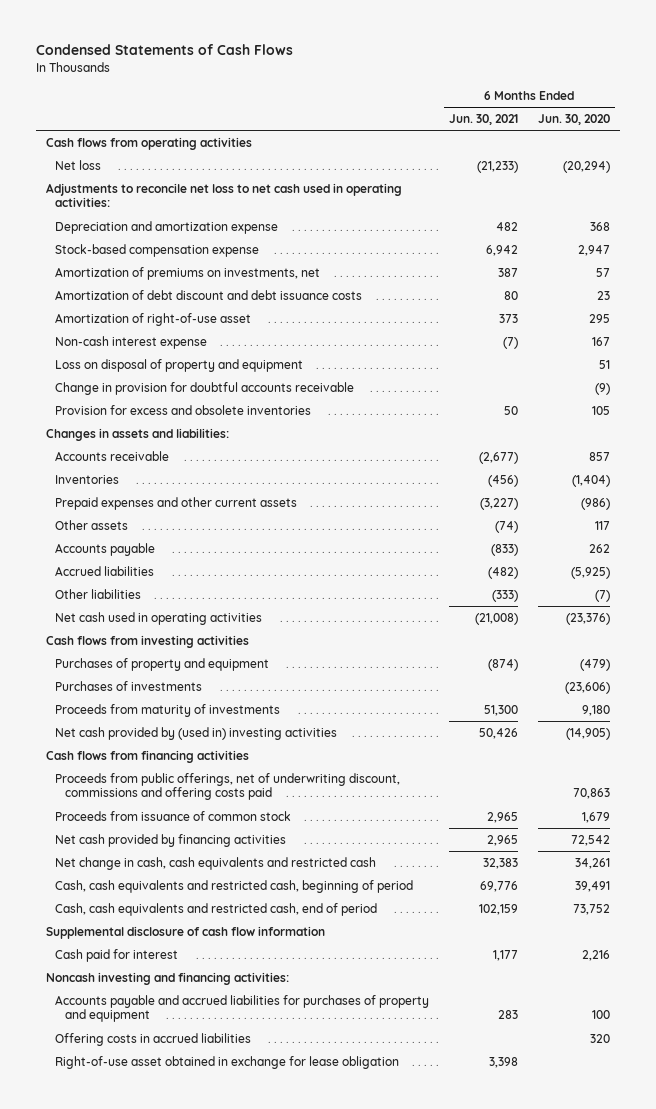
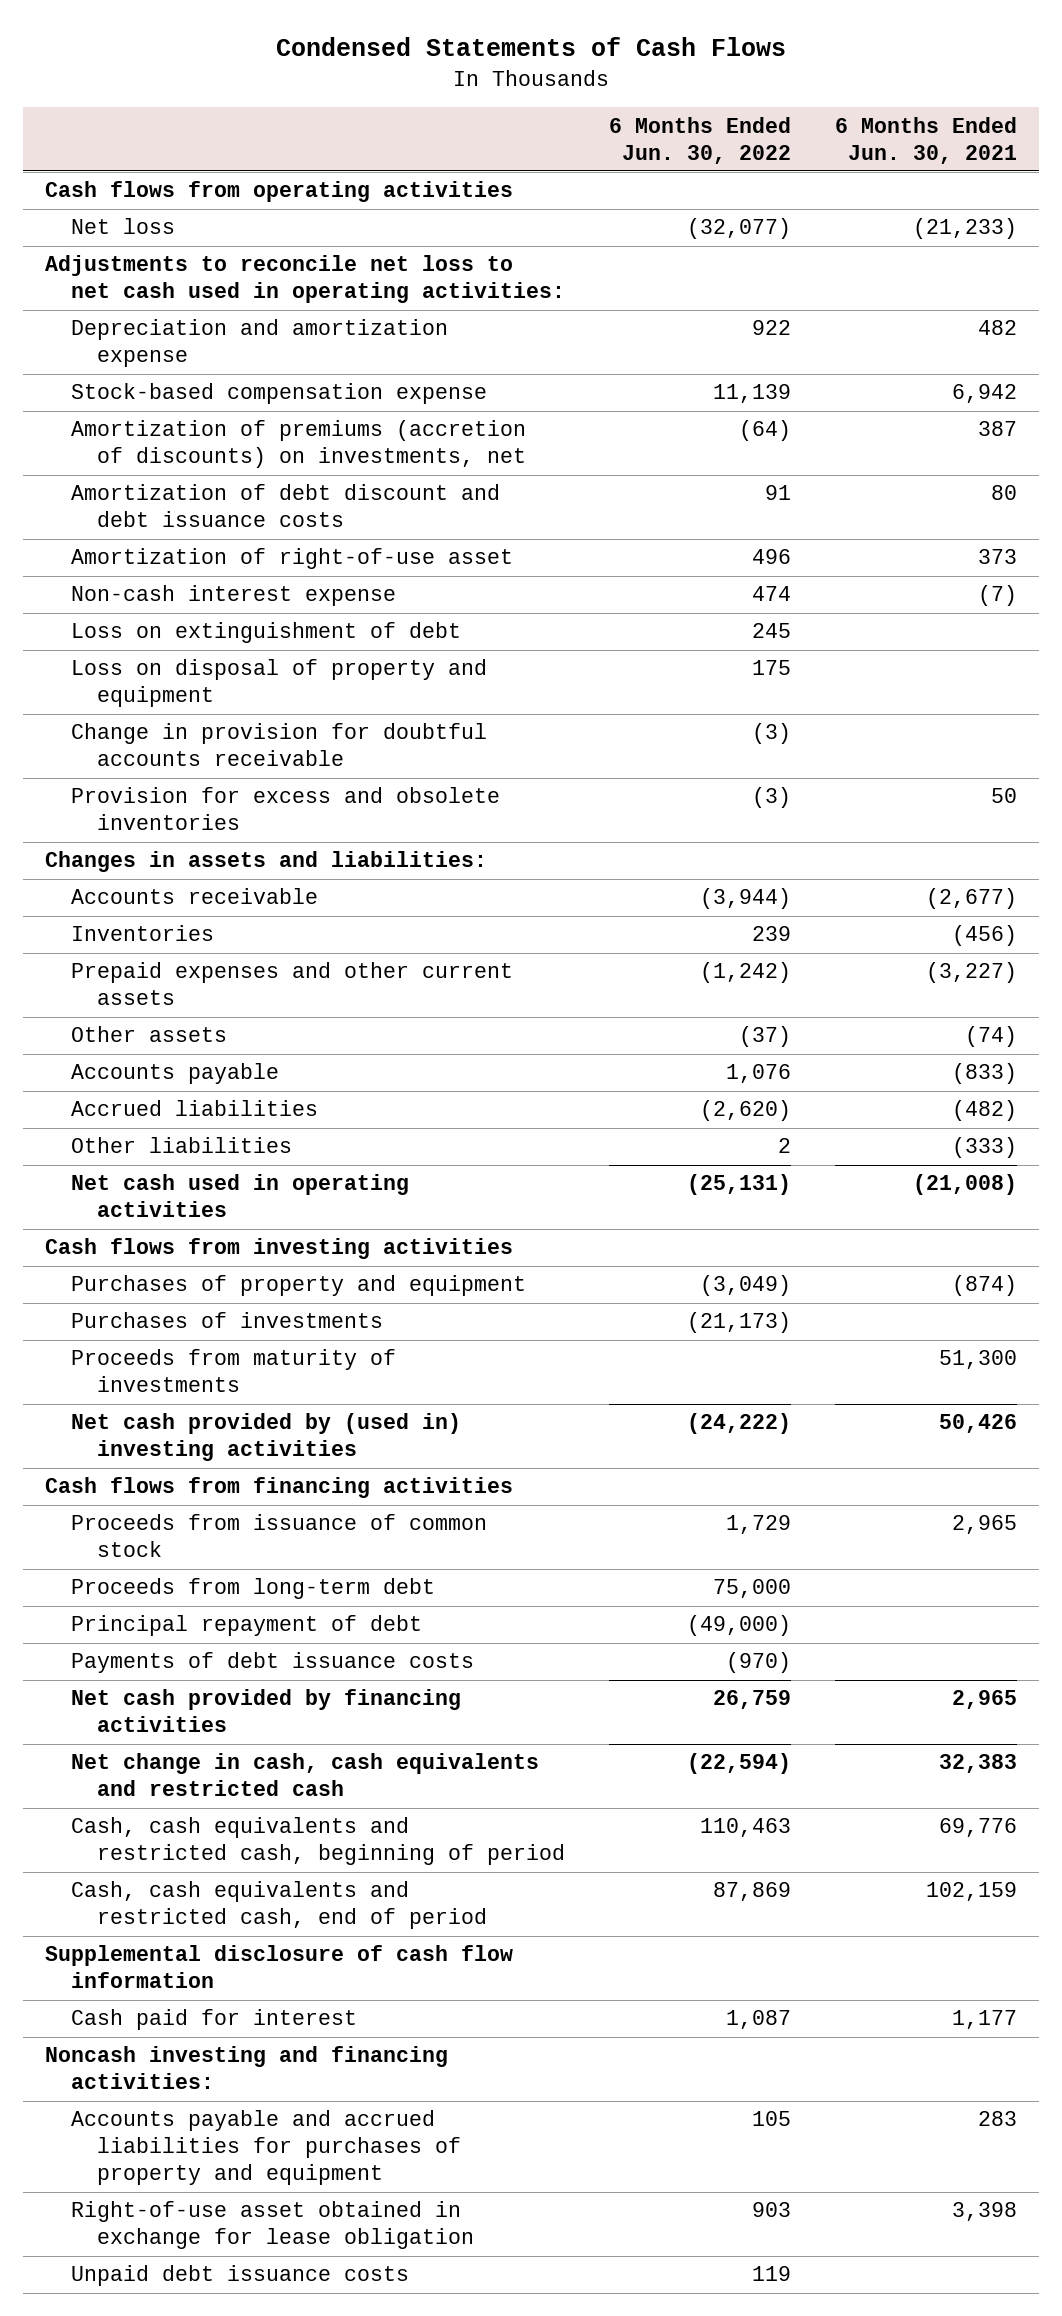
[537,114,610,126] Jun. 30, 2020 -> none
none -> [608,116,791,164] 6 Months Ended Jun. 30, 2022
[55,266,321,280] Amortization of premiums on investments, net -> [70,420,526,469] Amortization of premiums (accretion of discounts) on investments, net
none -> [70,622,461,644] Loss on extinguishment of debt
[55,772,401,801] Proceeds from public offerings, net of underwriting discount, commissions and offering costs paid -> none
none -> [70,1578,435,1600] Proceeds from long-term debt
none -> [70,1615,422,1637] Principal repayment of debt
none -> [70,1652,474,1674] Payments of debt issuance costs
[55,1032,252,1046] Offering costs in accrued liabilities -> none
none -> [70,2265,409,2287] Unpaid debt issuance costs

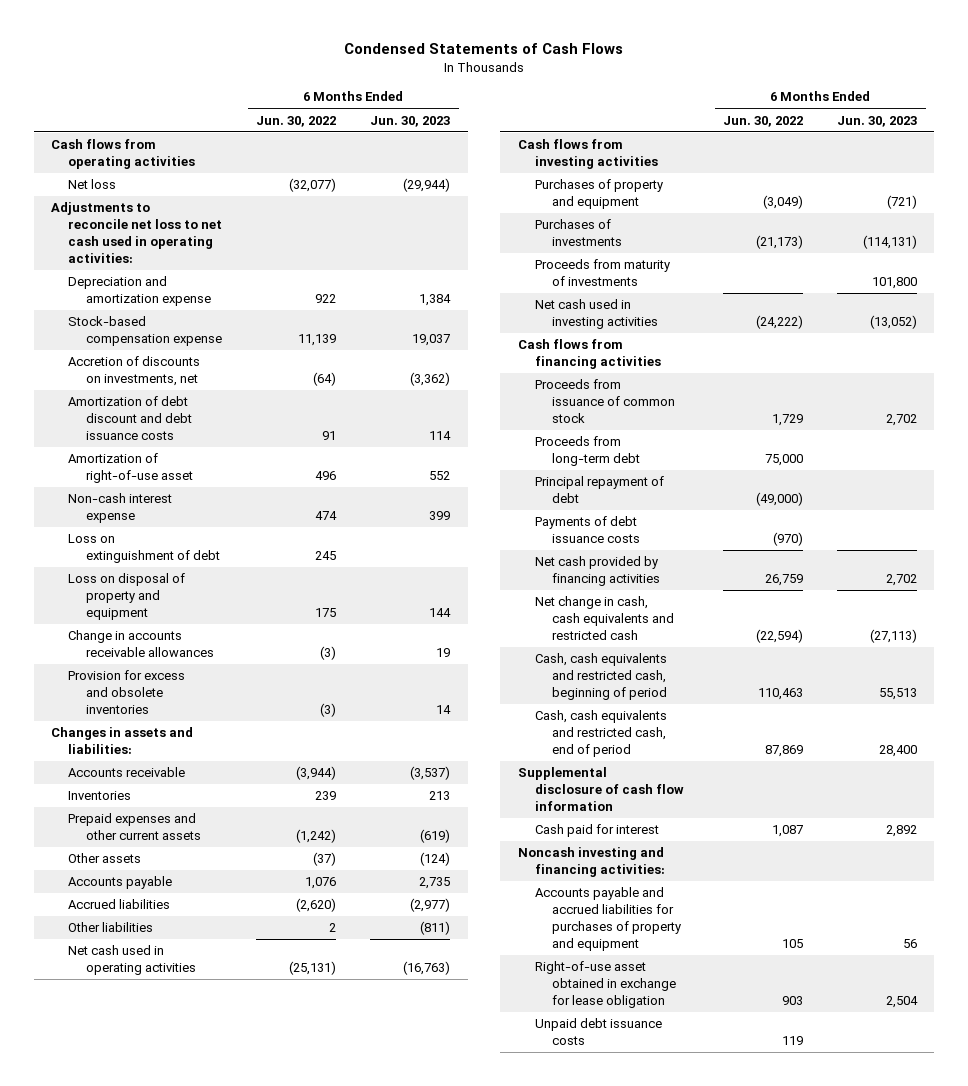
[834,116,1017,164] 6 Months Ended Jun. 30, 2021 -> none
none -> [370,115,451,127] Jun. 30, 2023
[70,420,526,469] Amortization of premiums (accretion of discounts) on investments, net -> [68,356,201,387] Accretion of discounts on investments, net
[70,723,487,767] Change in provision for doubtful accounts receivable -> [68,630,214,658] Change in accounts receivable allowances
[70,1413,461,1462] Net cash provided by (used in) investing activities -> [534,299,659,330] Net cash used in investing activities

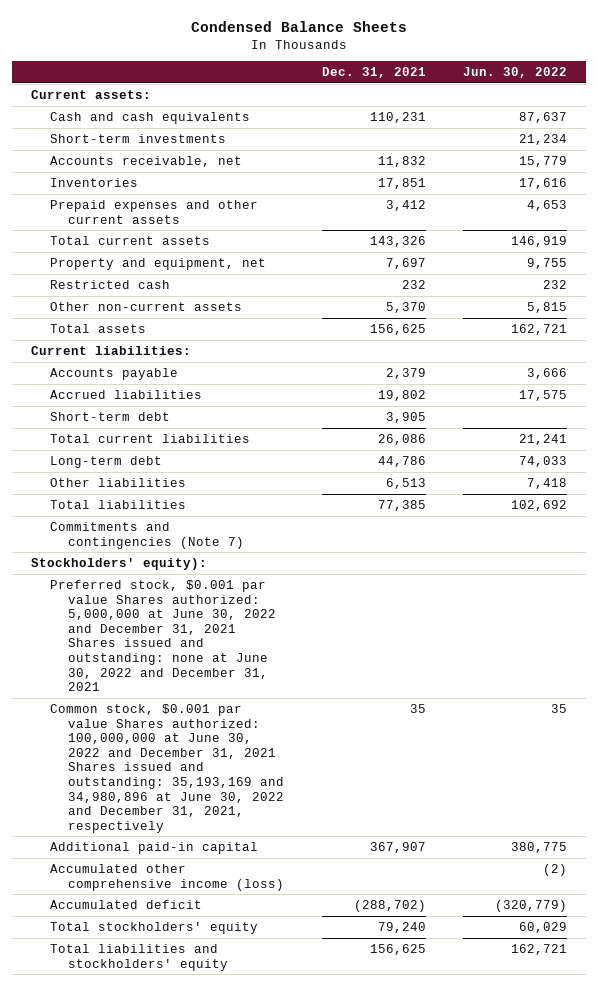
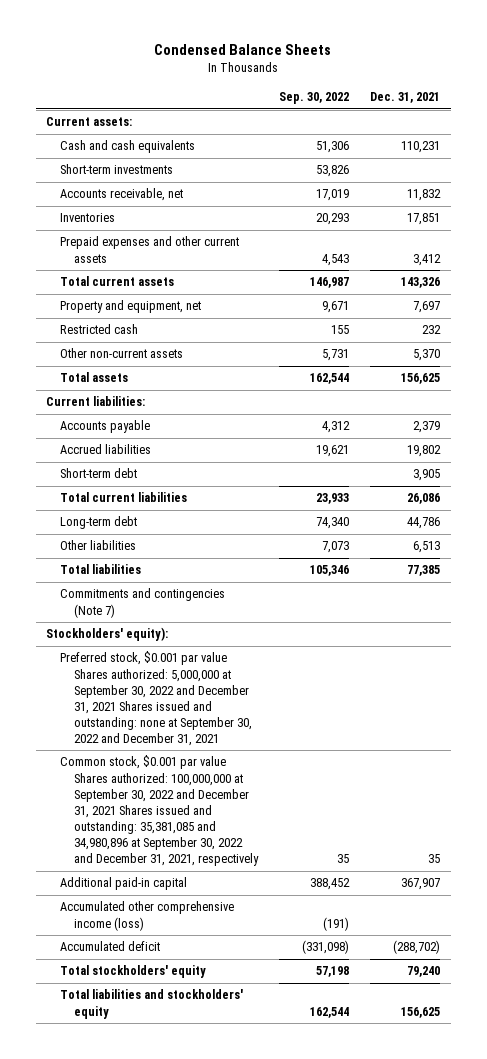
[463,67,568,79] Jun. 30, 2022 -> none
none -> [278,92,349,105] Sep. 30, 2022
[49,579,277,692] Preferred stock, $0.001 par value Shares authorized: 5,000,000 at June 30, 2022 and December 31, 2021 Shares issued and outstanding: none at June 30, 2022 and December 31, 2021 -> [60,651,252,746] Preferred stock, $0.001 par value Shares authorized: 5,000,000 at September 30, 2022 and December 31, 2021 Shares issued and outstanding: none at September 30, 2022 and December 31, 2021
[49,703,285,833] Common stock, $0.001 par value Shares authorized: 100,000,000 at June 30, 2022 and December 31, 2021 Shares issued and outstanding: 35,193,169 and 34,980,896 at June 30, 2022 and December 31, 2021, respectively -> [60,755,259,867] Common stock, $0.001 par value Shares authorized: 100,000,000 at September 30, 2022 and December 31, 2021 Shares issued and outstanding: 35,381,085 and 34,980,896 at September 30, 2022 and December 31, 2021, respectively

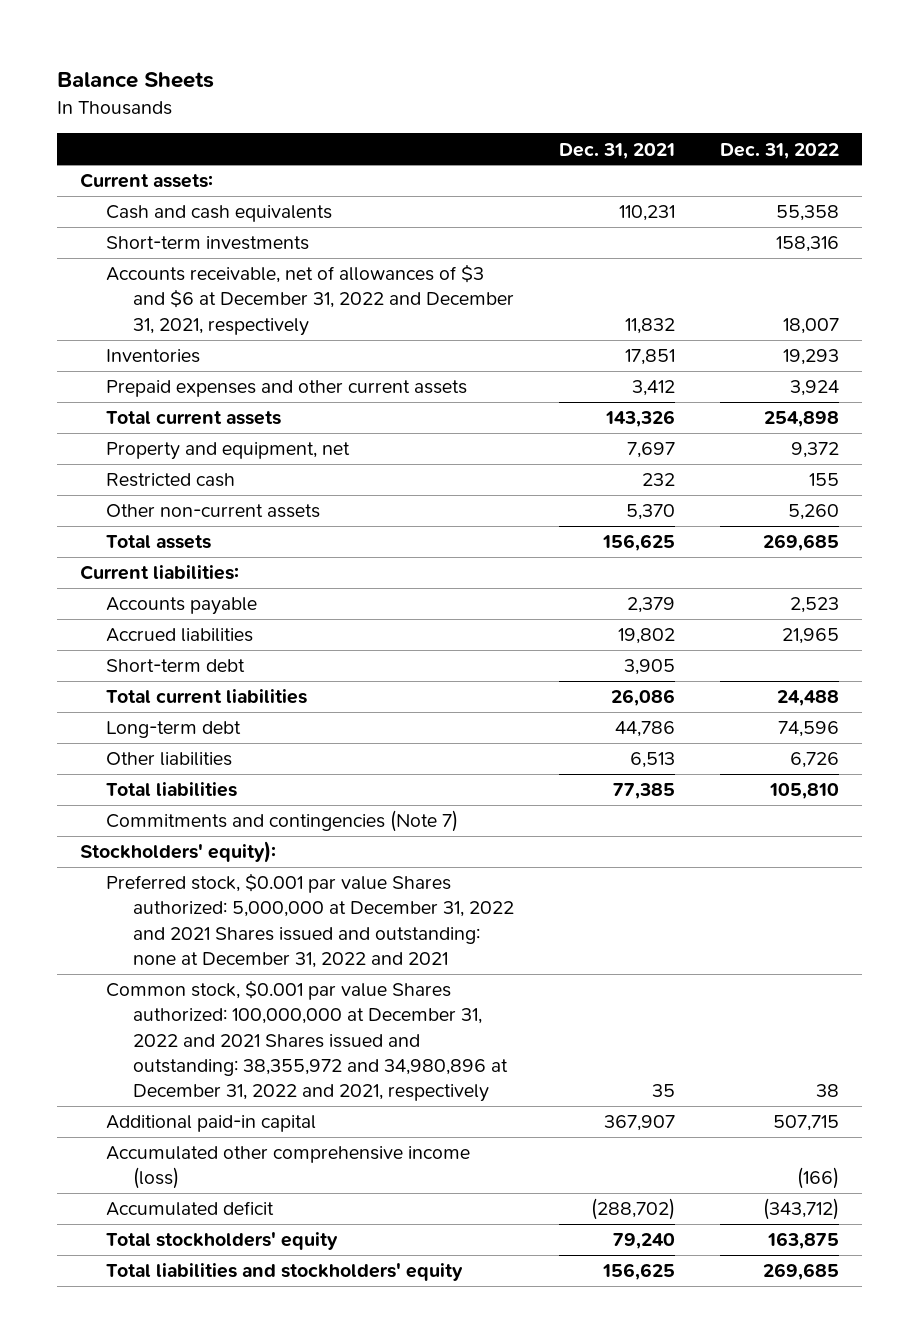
[154,44,332,56] Condensed Balance Sheets -> [56,72,214,89] Balance Sheets
[278,92,349,105] Sep. 30, 2022 -> none
none -> [720,142,840,159] Dec. 31, 2022
[60,188,184,202] Accounts receivable, net -> [106,264,514,336] Accounts receivable, net of allowances of $3 and $6 at December 31, 2022 and December 31, 2021, respectively
[60,651,252,746] Preferred stock, $0.001 par value Shares authorized: 5,000,000 at September 30, 2022 and December 31, 2021 Shares issued and outstanding: none at September 30, 2022 and December 31, 2021 -> [106,873,514,968] Preferred stock, $0.001 par value Shares authorized: 5,000,000 at December 31, 2022 and 2021 Shares issued and outstanding: none at December 31, 2022 and 2021
[60,755,259,867] Common stock, $0.001 par value Shares authorized: 100,000,000 at September 30, 2022 and December 31, 2021 Shares issued and outstanding: 35,381,085 and 34,980,896 at September 30, 2022 and December 31, 2021, respectively -> [106,980,508,1103] Common stock, $0.001 par value Shares authorized: 100,000,000 at December 31, 2022 and 2021 Shares issued and outstanding: 38,355,972 and 34,980,896 at December 31, 2022 and 2021, respectively

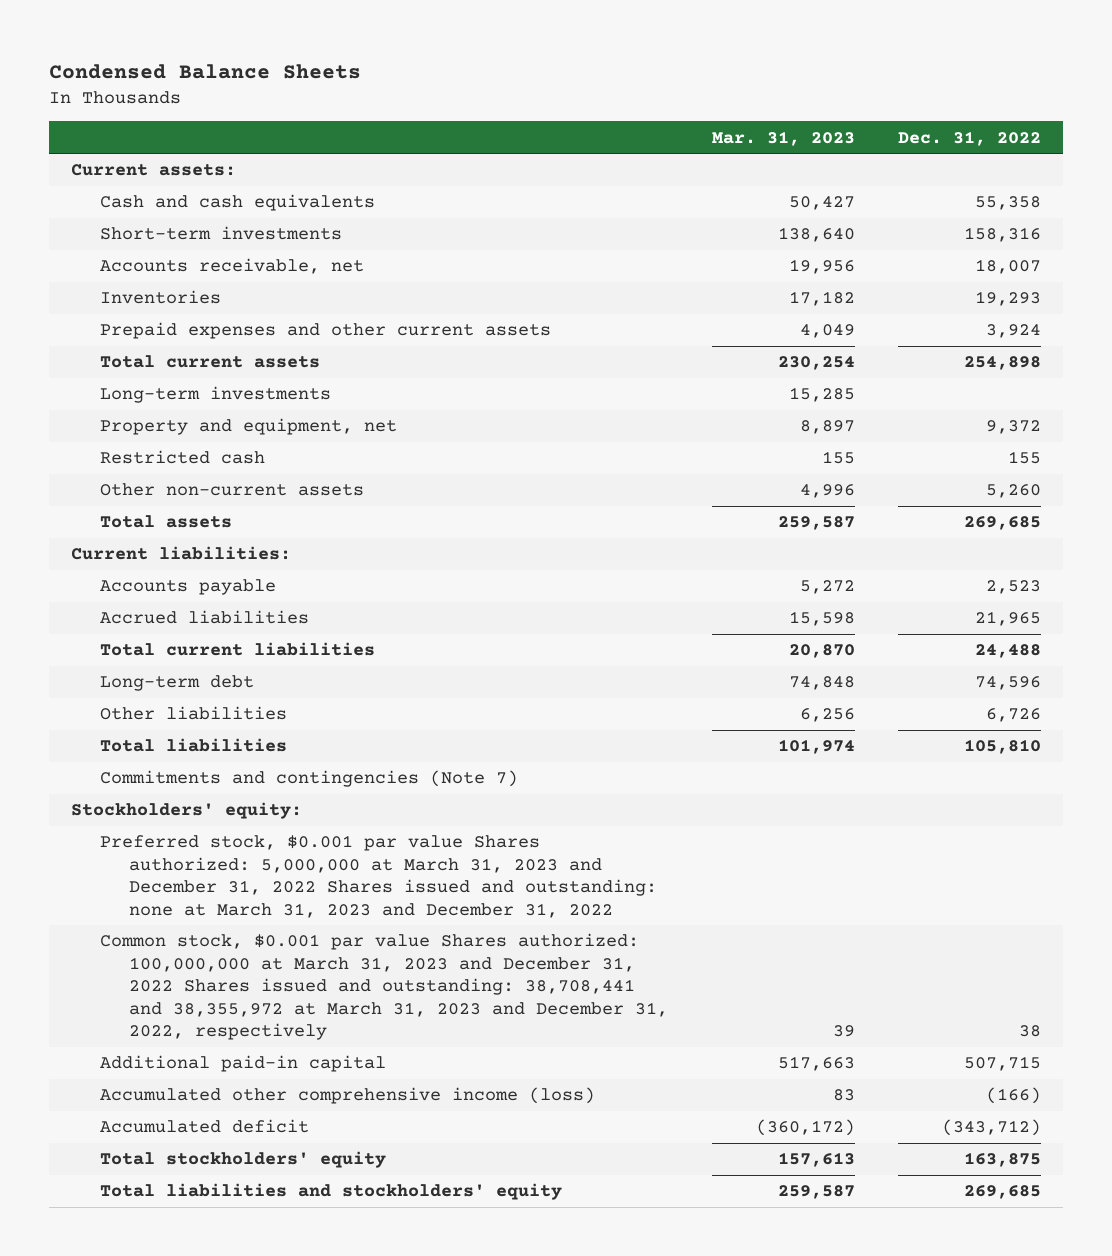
[56,72,214,89] Balance Sheets -> [48,63,361,79] Condensed Balance Sheets
[558,142,675,159] Dec. 31, 2021 -> none
none -> [711,130,855,146] Mar. 31, 2023
[106,264,514,336] Accounts receivable, net of allowances of $3 and $6 at December 31, 2022 and December 31, 2021, respectively -> [100,258,365,275] Accounts receivable, net
none -> [100,386,332,404] Long-term investments
[106,659,246,673] Short-term debt -> none
[79,841,276,864] Stockholders' equity): -> [70,802,302,820] Stockholders' equity:
[106,873,514,968] Preferred stock, $0.001 par value Shares authorized: 5,000,000 at December 31, 2022 and 2021 Shares issued and outstanding: none at December 31, 2022 and 2021 -> [100,835,658,918] Preferred stock, $0.001 par value Shares authorized: 5,000,000 at March 31, 2023 and December 31, 2022 Shares issued and outstanding: none at March 31, 2023 and December 31, 2022
[106,980,508,1103] Common stock, $0.001 par value Shares authorized: 100,000,000 at December 31, 2022 and 2021 Shares issued and outstanding: 38,355,972 and 34,980,896 at December 31, 2022 and 2021, respectively -> [100,933,669,1041] Common stock, $0.001 par value Shares authorized: 100,000,000 at March 31, 2023 and December 31, 2022 Shares issued and outstanding: 38,708,441 and 38,355,972 at March 31, 2023 and December 31, 2022, respectively

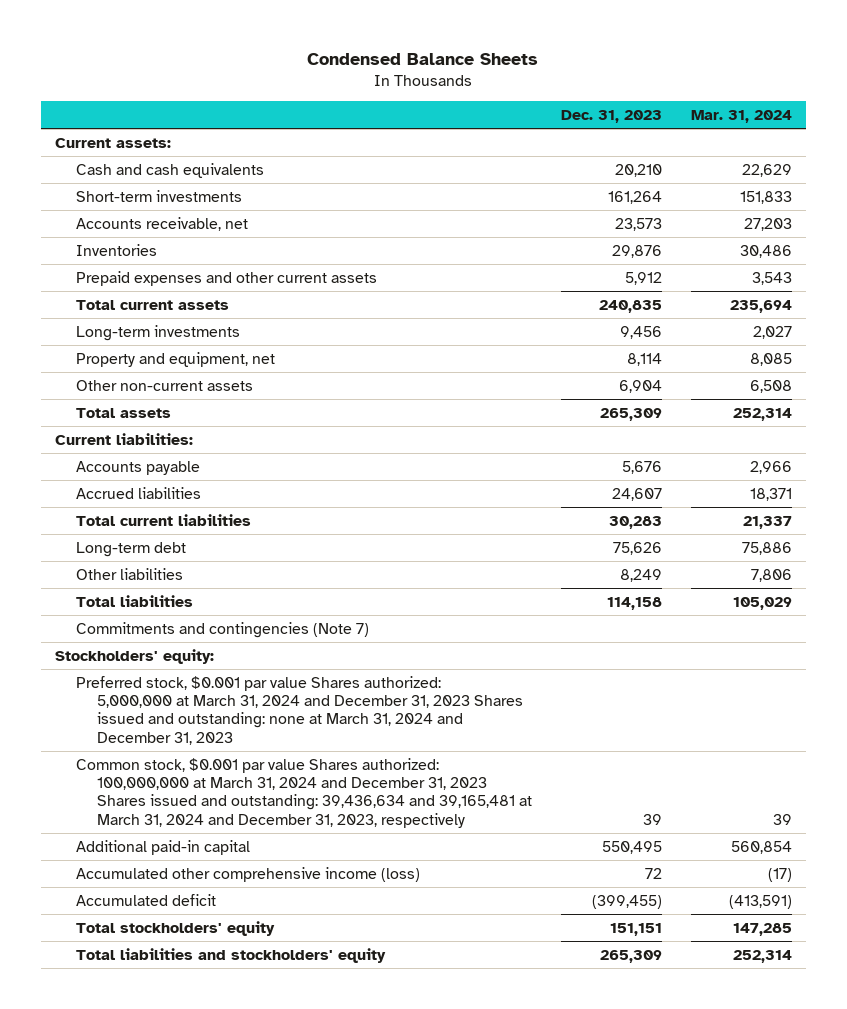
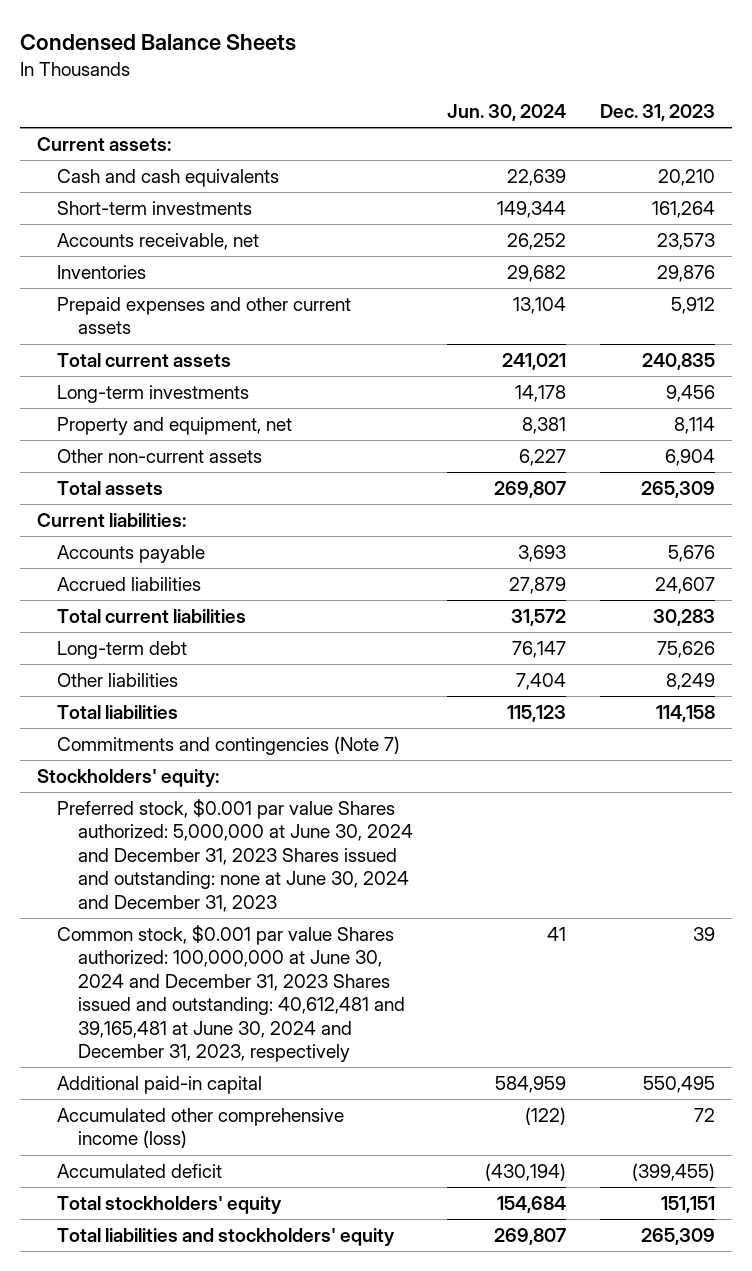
[690,110,792,124] Mar. 31, 2024 -> none
none -> [446,104,566,122] Jun. 30, 2024
[76,675,523,745] Preferred stock, $0.001 par value Shares authorized: 5,000,000 at March 31, 2024 and December 31, 2023 Shares issued and outstanding: none at March 31, 2024 and December 31, 2023 -> [57,799,413,912] Preferred stock, $0.001 par value Shares authorized: 5,000,000 at June 30, 2024 and December 31, 2023 Shares issued and outstanding: none at June 30, 2024 and December 31, 2023
[76,757,532,828] Common stock, $0.001 par value Shares authorized: 100,000,000 at March 31, 2024 and December 31, 2023 Shares issued and outstanding: 39,436,634 and 39,165,481 at March 31, 2024 and December 31, 2023, respectively -> [57,925,405,1062] Common stock, $0.001 par value Shares authorized: 100,000,000 at June 30, 2024 and December 31, 2023 Shares issued and outstanding: 40,612,481 and 39,165,481 at June 30, 2024 and December 31, 2023, respectively

